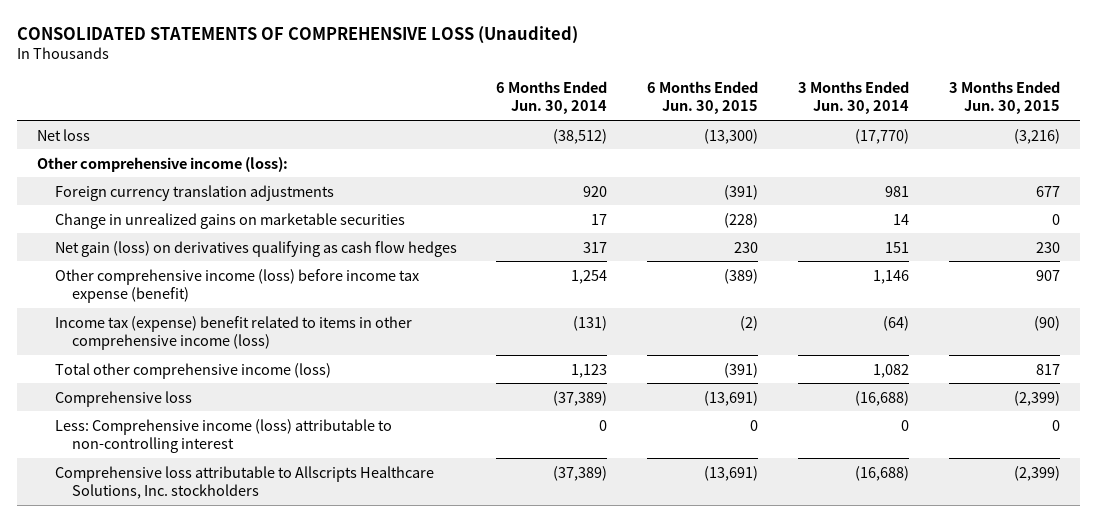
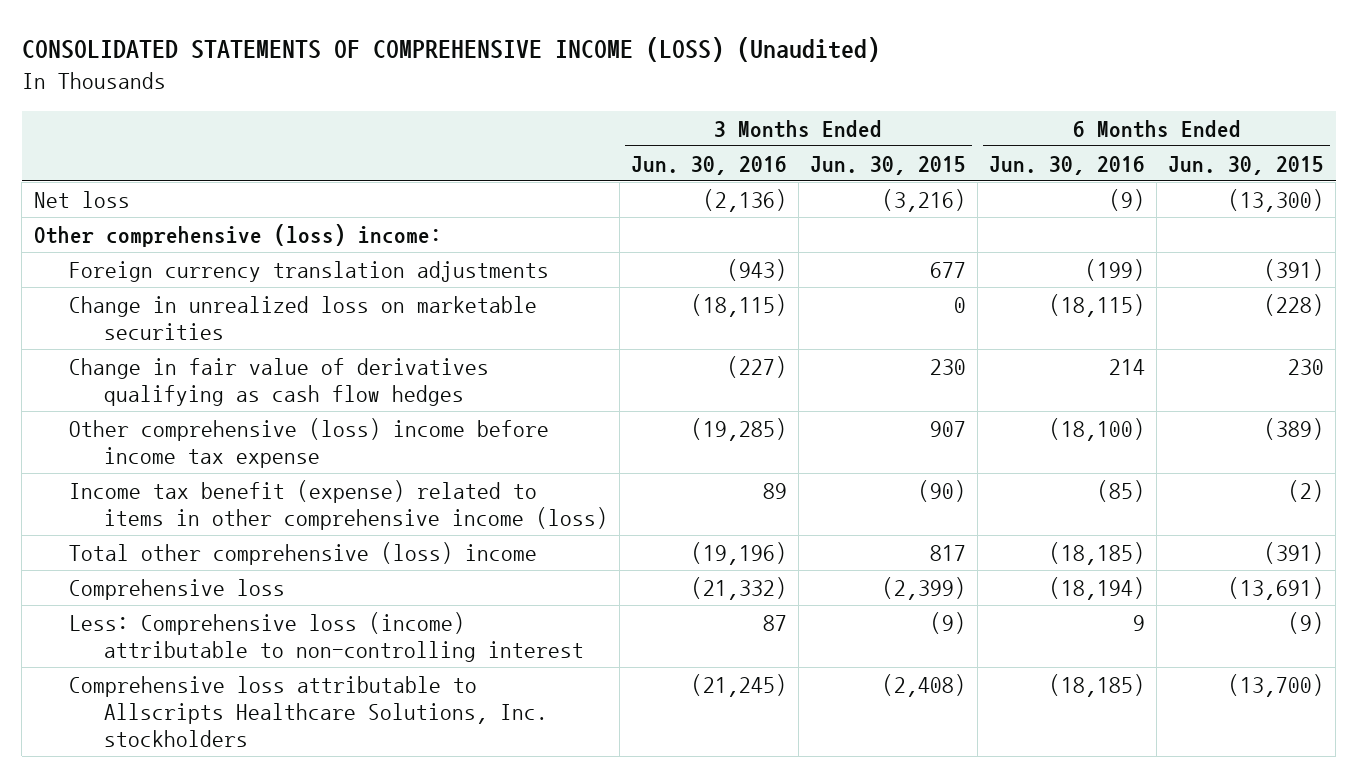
[17,25,579,44] CONSOLIDATED STATEMENTS OF COMPREHENSIVE LOSS (Unaudited) -> [21,37,880,63] CONSOLIDATED STATEMENTS OF COMPREHENSIVE INCOME (LOSS) (Unaudited)
[496,81,608,115] 6 Months Ended Jun. 30, 2014 -> none
[798,81,910,115] 3 Months Ended Jun. 30, 2014 -> none
none -> [630,155,787,175] Jun. 30, 2016
none -> [988,155,1145,175] Jun. 30, 2016
[37,156,289,172] Other comprehensive income (loss): -> [33,223,442,247] Other comprehensive (loss) income:
[54,212,405,229] Change in unrealized gains on marketable securities -> [68,295,537,340] Change in unrealized loss on marketable securities
[54,240,457,257] Net gain (loss) on derivatives qualifying as cash flow hedges -> [68,357,489,406] Change in fair value of derivatives qualifying as cash flow hedges
[54,268,419,303] Other comprehensive income (loss) before income tax expense (benefit) -> [68,417,549,468] Other comprehensive (loss) income before income tax expense
[54,315,412,350] Income tax (expense) benefit related to items in other comprehensive income (loss) -> [68,479,608,530] Income tax benefit (expense) related to items in other comprehensive income (loss)
[54,362,331,379] Total other comprehensive income (loss) -> [68,541,537,565] Total other comprehensive (loss) income
[54,418,392,453] Less: Comprehensive income (loss) attributable to non-controlling interest -> [68,611,584,662] Less: Comprehensive loss (income) attributable to non-controlling interest
[750,419,759,431] 0 -> [1288,611,1325,634] (9)
[1052,419,1061,431] 0 -> [929,611,966,634] (9)
[704,465,759,481] (13,691) -> [1228,673,1325,697] (13,700)
[1014,465,1061,481] (2,399) -> [881,673,966,697] (2,408)

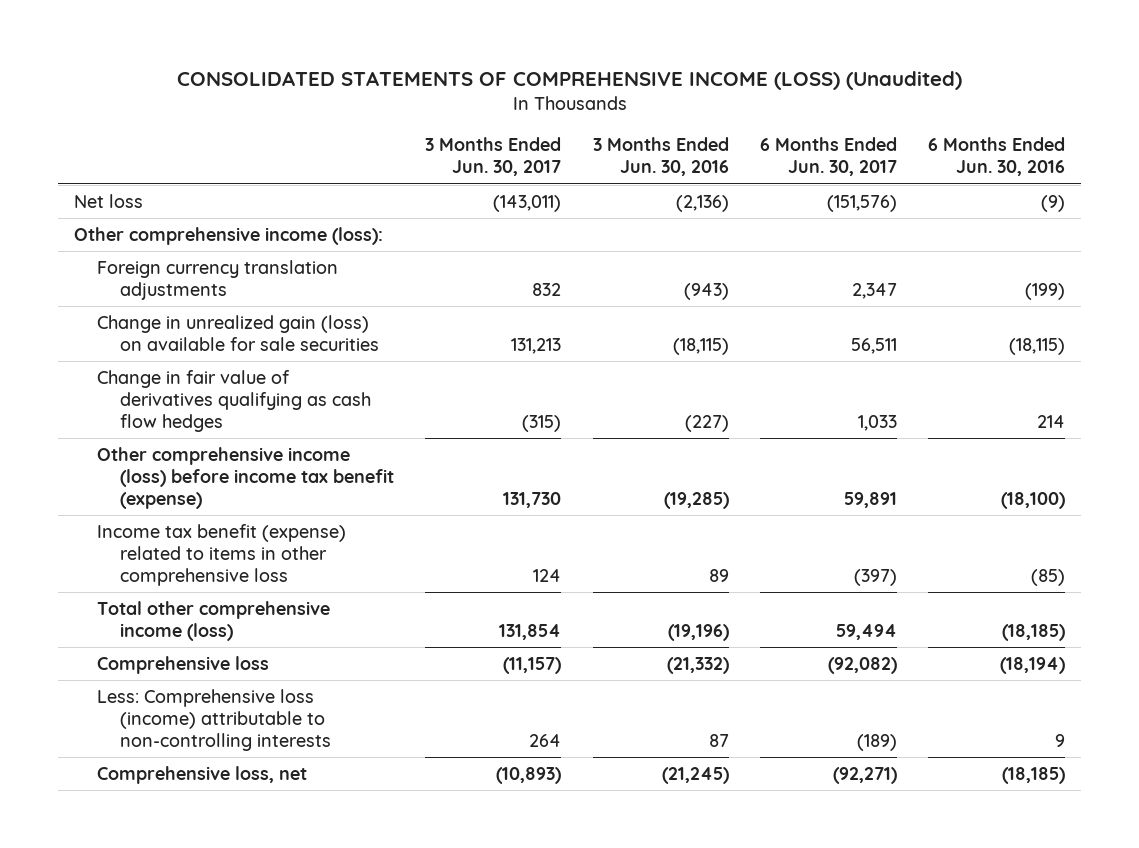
[809,155,966,175] Jun. 30, 2015 -> none
[1168,155,1325,175] Jun. 30, 2015 -> none
none -> [425,137,562,177] 3 Months Ended Jun. 30, 2017
none -> [760,137,898,177] 6 Months Ended Jun. 30, 2017
[33,223,442,247] Other comprehensive (loss) income: -> [73,227,383,246] Other comprehensive income (loss):
[68,295,537,340] Change in unrealized loss on marketable securities -> [96,315,380,351] Change in unrealized gain (loss) on available for sale securities
[68,417,549,468] Other comprehensive (loss) income before income tax expense -> [96,447,395,509] Other comprehensive income (loss) before income tax benefit (expense)
[68,479,608,530] Income tax benefit (expense) related to items in other comprehensive income (loss) -> [96,524,346,586] Income tax benefit (expense) related to items in other comprehensive loss
[68,541,537,565] Total other comprehensive (loss) income -> [96,601,330,641] Total other comprehensive income (loss)
[68,611,584,662] Less: Comprehensive loss (income) attributable to non-controlling interest -> [96,689,332,751] Less: Comprehensive loss (income) attributable to non-controlling interests
[68,675,548,748] Comprehensive loss attributable to Allscripts Healthcare Solutions, Inc. stockholders -> [96,766,307,785] Comprehensive loss, net

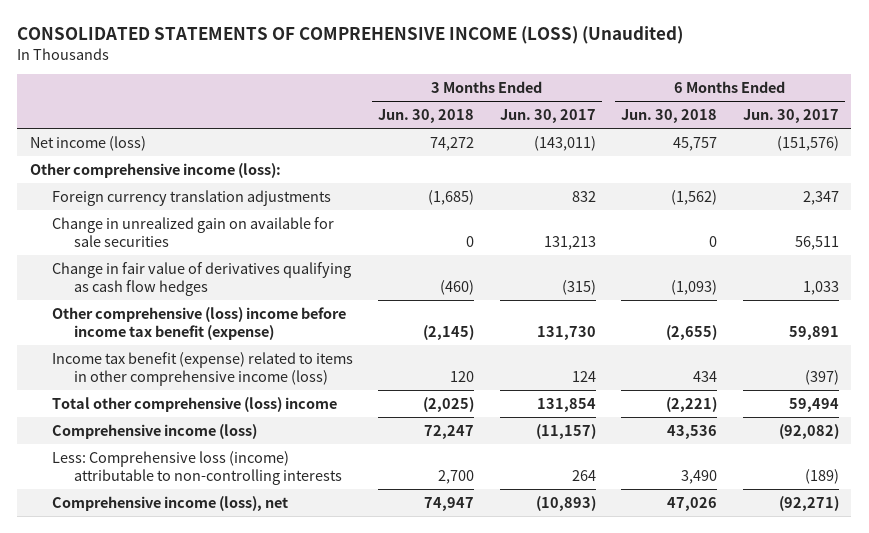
[592,137,729,177] 3 Months Ended Jun. 30, 2016 -> none
[928,137,1066,177] 6 Months Ended Jun. 30, 2016 -> none
none -> [378,108,475,123] Jun. 30, 2018
none -> [621,108,718,123] Jun. 30, 2018
[73,194,143,209] Net loss -> [29,135,146,151] Net income (loss)
[96,315,380,351] Change in unrealized gain (loss) on available for sale securities -> [51,216,334,248] Change in unrealized gain on available for sale securities
[96,447,395,509] Other comprehensive income (loss) before income tax benefit (expense) -> [51,306,346,341] Other comprehensive (loss) income before income tax benefit (expense)
[96,524,346,586] Income tax benefit (expense) related to items in other comprehensive loss -> [51,351,353,387] Income tax benefit (expense) related to items in other comprehensive income (loss)
[96,601,330,641] Total other comprehensive income (loss) -> [51,396,337,412] Total other comprehensive (loss) income
[96,656,269,675] Comprehensive loss -> [51,423,257,439] Comprehensive income (loss)
[96,766,307,785] Comprehensive loss, net -> [51,495,288,511] Comprehensive income (loss), net

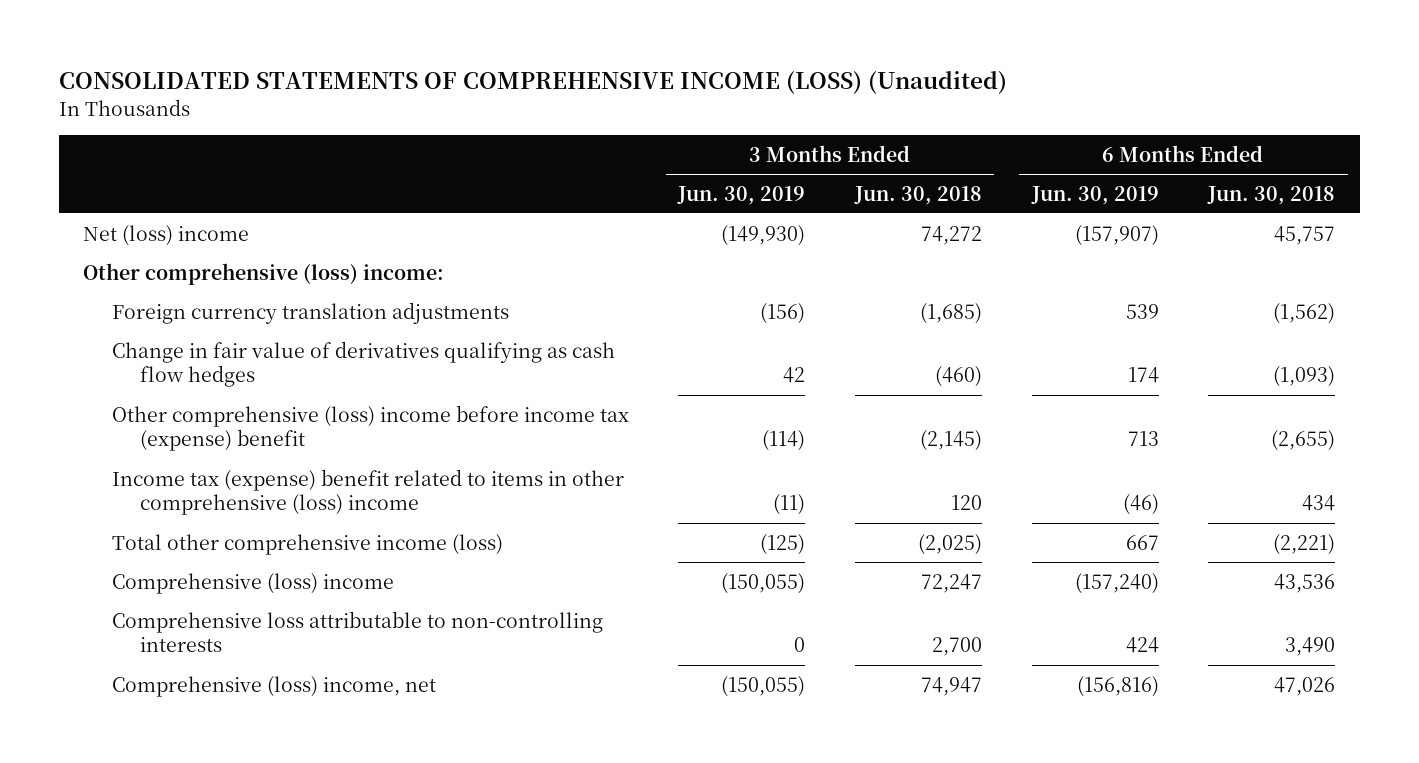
[499,108,596,123] Jun. 30, 2017 -> none
[742,108,839,123] Jun. 30, 2017 -> none
none -> [677,185,806,205] Jun. 30, 2019
none -> [1030,185,1159,205] Jun. 30, 2019
[29,135,146,151] Net income (loss) -> [83,224,250,246] Net (loss) income
[29,162,281,178] Other comprehensive income (loss): -> [83,262,445,285] Other comprehensive (loss) income:
[51,216,334,248] Change in unrealized gain on available for sale securities -> none
[51,306,346,341] Other comprehensive (loss) income before income tax benefit (expense) -> [111,404,629,452] Other comprehensive (loss) income before income tax (expense) benefit
[51,351,353,387] Income tax benefit (expense) related to items in other comprehensive income (loss) -> [111,468,624,516] Income tax (expense) benefit related to items in other comprehensive (loss) income
[51,396,337,412] Total other comprehensive (loss) income -> [111,533,503,555] Total other comprehensive income (loss)
[51,423,257,439] Comprehensive income (loss) -> [111,572,394,594] Comprehensive (loss) income
[51,450,342,486] Less: Comprehensive loss (income) attributable to non-controlling interests -> [111,610,603,653] Comprehensive loss attributable to non-controlling interests
[51,495,288,511] Comprehensive income (loss), net -> [111,675,436,697] Comprehensive (loss) income, net

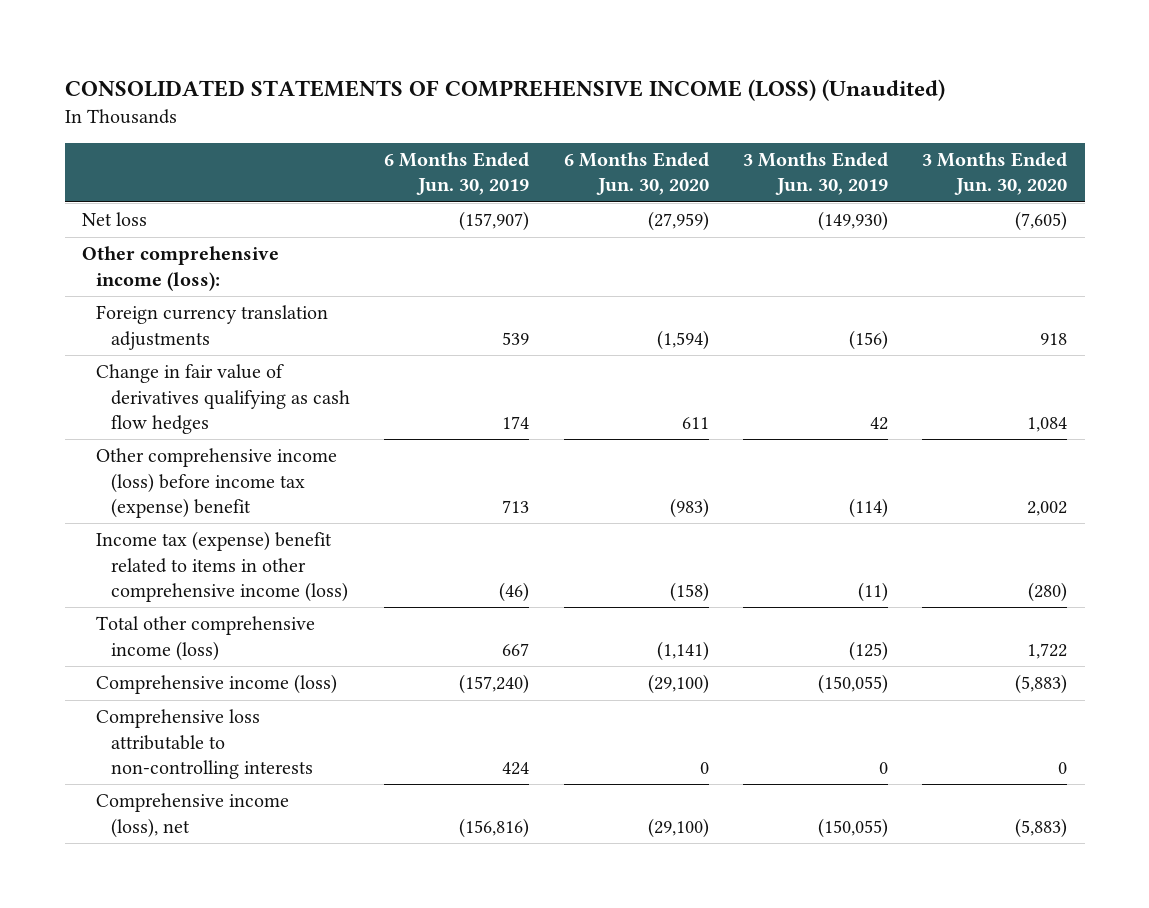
[854,185,983,205] Jun. 30, 2018 -> none
[1207,185,1336,205] Jun. 30, 2018 -> none
none -> [563,151,709,196] 6 Months Ended Jun. 30, 2020
none -> [922,151,1068,196] 3 Months Ended Jun. 30, 2020
[83,224,250,246] Net (loss) income -> [81,212,147,227] Net loss
[83,262,445,285] Other comprehensive (loss) income: -> [81,246,279,291] Other comprehensive income (loss):
[111,404,629,452] Other comprehensive (loss) income before income tax (expense) benefit -> [96,448,338,519] Other comprehensive income (loss) before income tax (expense) benefit
[111,468,624,516] Income tax (expense) benefit related to items in other comprehensive (loss) income -> [96,531,348,603] Income tax (expense) benefit related to items in other comprehensive income (loss)
[111,572,394,594] Comprehensive (loss) income -> [96,674,338,695] Comprehensive income (loss)
[111,675,436,697] Comprehensive (loss) income, net -> [96,793,290,838] Comprehensive income (loss), net

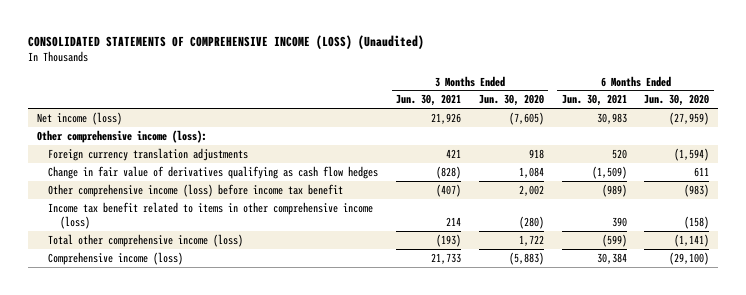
[384,151,530,196] 6 Months Ended Jun. 30, 2019 -> none
[743,151,889,196] 3 Months Ended Jun. 30, 2019 -> none
none -> [396,94,462,107] Jun. 30, 2021
none -> [561,94,627,107] Jun. 30, 2021
[81,212,147,227] Net loss -> [36,111,122,125] Net income (loss)
[96,448,338,519] Other comprehensive income (loss) before income tax (expense) benefit -> [48,183,344,197] Other comprehensive income (loss) before income tax benefit
[96,531,348,603] Income tax (expense) benefit related to items in other comprehensive income (loss) -> [48,201,374,230] Income tax benefit related to items in other comprehensive income (loss)
[96,709,313,780] Comprehensive loss attributable to non-controlling interests -> none
[96,793,290,838] Comprehensive income (loss), net -> none

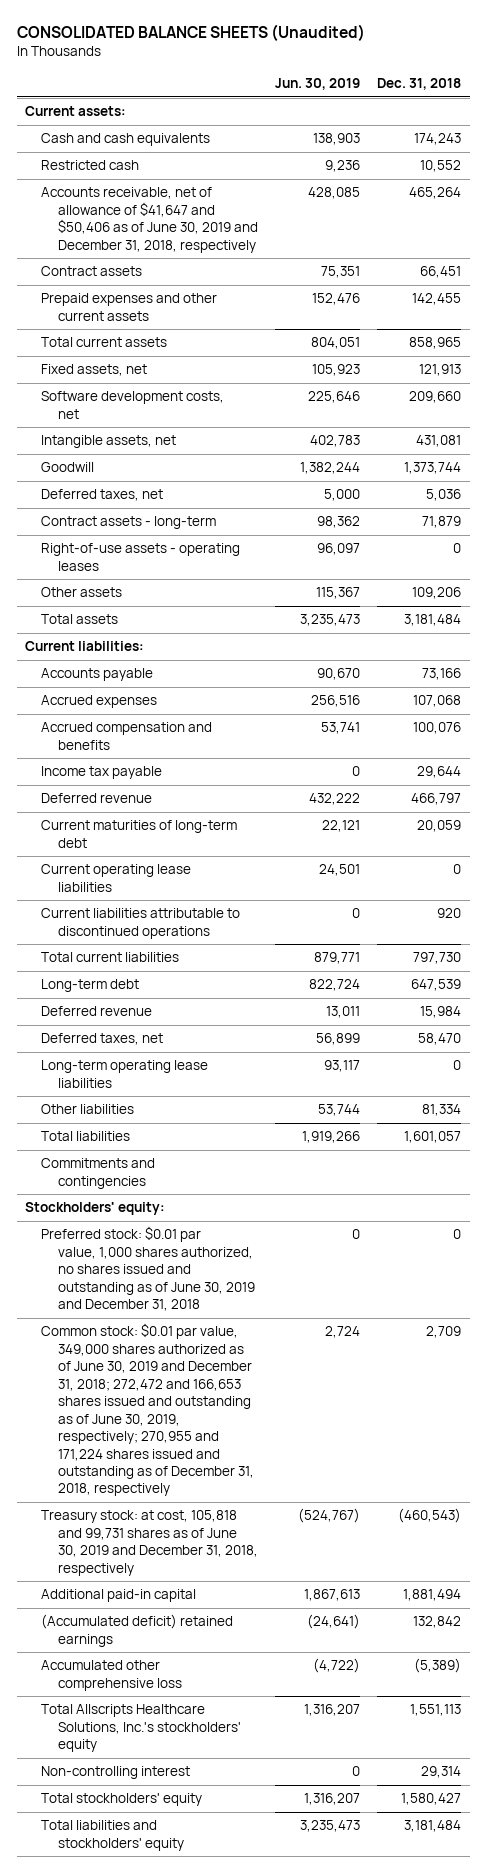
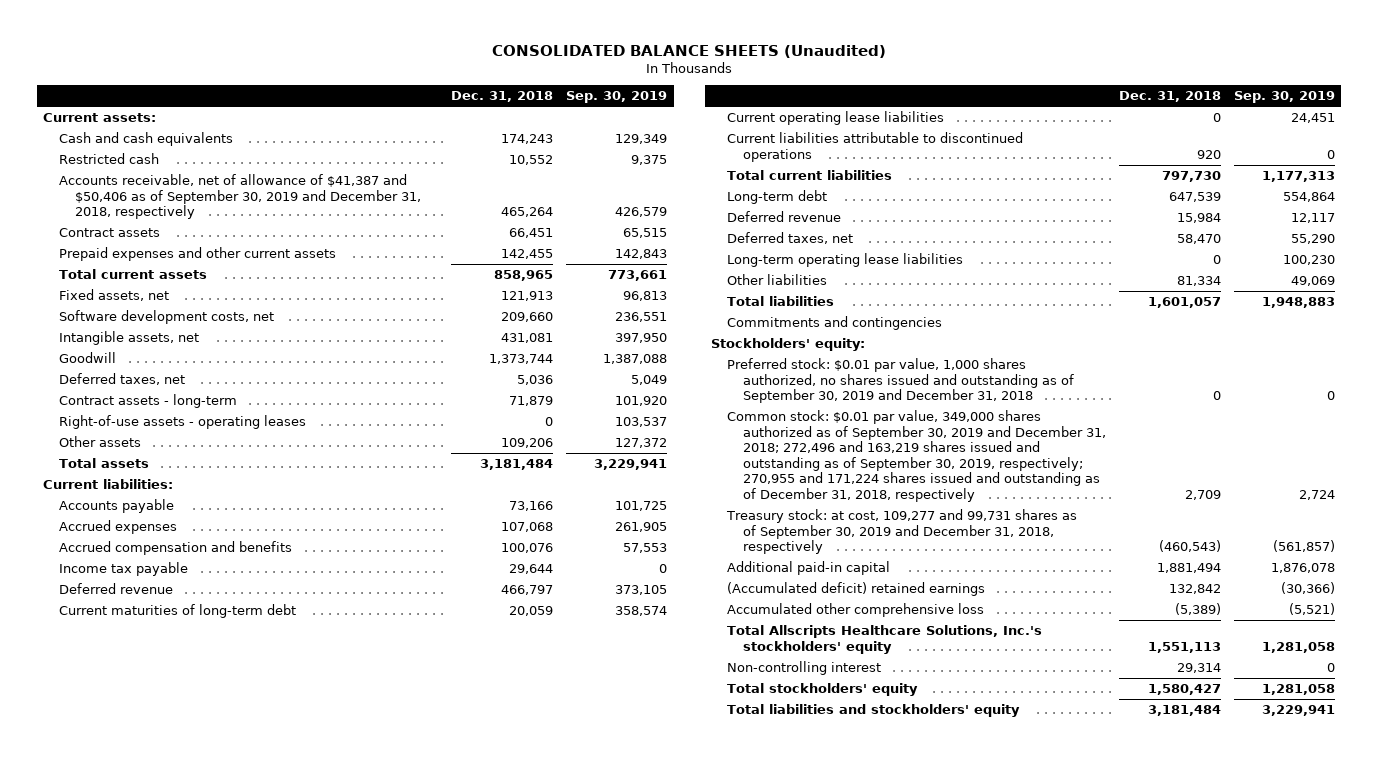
[274,78,360,91] Jun. 30, 2019 -> none
none -> [566,91,668,104] Sep. 30, 2019
[41,187,258,253] Accounts receivable, net of allowance of $41,647 and $50,406 as of June 30, 2019 and December 31, 2018, respectively -> [59,174,421,220] Accounts receivable, net of allowance of $41,387 and $50,406 as of September 30, 2019 and December 31, 2018, respectively
[41,1226,255,1312] Preferred stock: $0.01 par value, 1,000 shares authorized, no shares issued and outstanding as of June 30, 2019 and December 31, 2018 -> [726,358,1074,404] Preferred stock: $0.01 par value, 1,000 shares authorized, no shares issued and outstanding as of September 30, 2019 and December 31, 2018
[41,1323,254,1497] Common stock: $0.01 par value, 349,000 shares authorized as of June 30, 2019 and December 31, 2018; 272,472 and 166,653 shares issued and outstanding as of June 30, 2019, respectively; 270,955 and 171,224 shares issued and outstanding as of December 31, 2018, respectively -> [726,410,1106,502] Common stock: $0.01 par value, 349,000 shares authorized as of September 30, 2019 and December 31, 2018; 272,496 and 163,219 shares issued and outstanding as of September 30, 2019, respectively; 270,955 and 171,224 shares issued and outstanding as of December 31, 2018, respectively
[41,1510,258,1576] Treasury stock: at cost, 105,818 and 99,731 shares as of June 30, 2019 and December 31, 2018, respectively -> [725,509,1077,555] Treasury stock: at cost, 109,277 and 99,731 shares as of September 30, 2019 and December 31, 2018, respectively

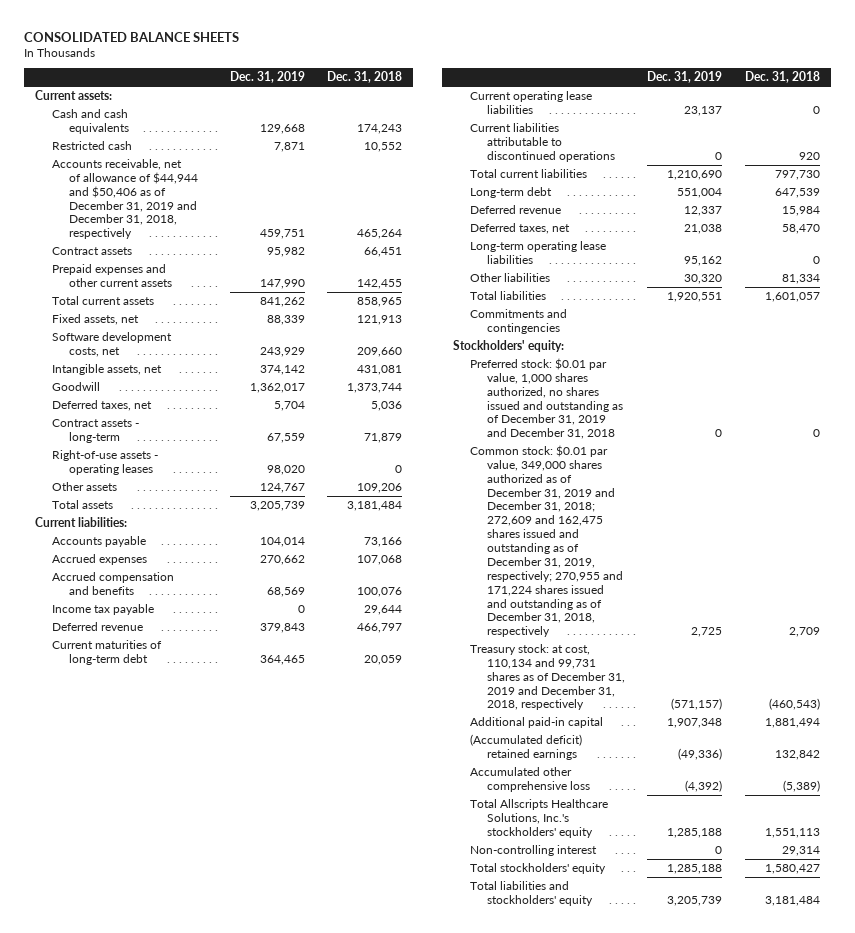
[492,44,887,58] CONSOLIDATED BALANCE SHEETS (Unaudited) -> [24,31,240,42] CONSOLIDATED BALANCE SHEETS
[566,91,668,104] Sep. 30, 2019 -> none
none -> [229,71,305,84] Dec. 31, 2019
[59,174,421,220] Accounts receivable, net of allowance of $41,387 and $50,406 as of September 30, 2019 and December 31, 2018, respectively -> [52,159,199,240] Accounts receivable, net of allowance of $44,944 and $50,406 as of December 31, 2019 and December 31, 2018, respectively
[726,358,1074,404] Preferred stock: $0.01 par value, 1,000 shares authorized, no shares issued and outstanding as of September 30, 2019 and December 31, 2018 -> [469,358,623,440] Preferred stock: $0.01 par value, 1,000 shares authorized, no shares issued and outstanding as of December 31, 2019 and December 31, 2018
[726,410,1106,502] Common stock: $0.01 par value, 349,000 shares authorized as of September 30, 2019 and December 31, 2018; 272,496 and 163,219 shares issued and outstanding as of September 30, 2019, respectively; 270,955 and 171,224 shares issued and outstanding as of December 31, 2018, respectively -> [469,445,623,638] Common stock: $0.01 par value, 349,000 shares authorized as of December 31, 2019 and December 31, 2018; 272,609 and 162,475 shares issued and outstanding as of December 31, 2019, respectively; 270,955 and 171,224 shares issued and outstanding as of December 31, 2018, respectively
[725,509,1077,555] Treasury stock: at cost, 109,277 and 99,731 shares as of September 30, 2019 and December 31, 2018, respectively -> [469,644,625,711] Treasury stock: at cost, 110,134 and 99,731 shares as of December 31, 2019 and December 31, 2018, respectively

